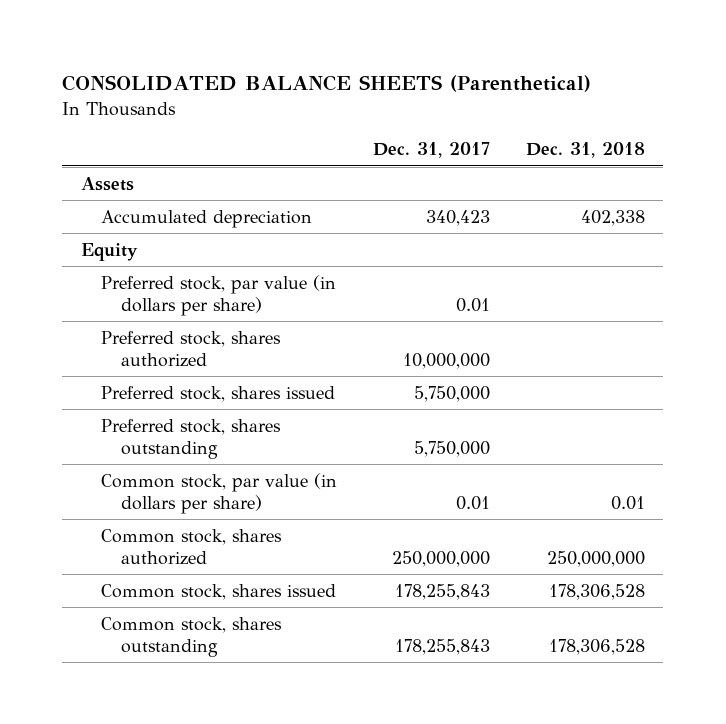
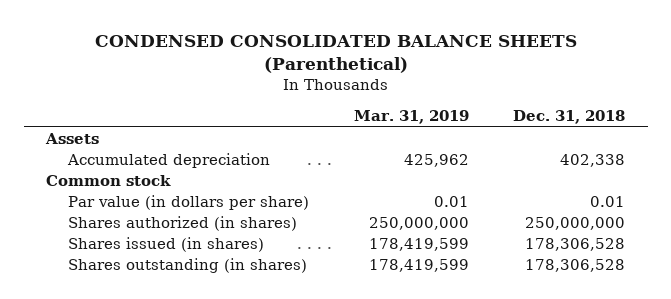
[62,75,592,93] CONSOLIDATED BALANCE SHEETS (Parenthetical) -> [94,34,577,74] CONDENSED CONSOLIDATED BALANCE SHEETS (Parenthetical)
[372,142,490,159] Dec. 31, 2017 -> none
none -> [353,110,469,125] Mar. 31, 2019
[80,242,138,261] Equity -> none
[100,274,336,316] Preferred stock, par value (in dollars per share) -> none
[100,330,281,367] Preferred stock, shares authorized -> none
[100,385,335,402] Preferred stock, shares issued -> none
[100,418,281,459] Preferred stock, shares outstanding -> none
none -> [45,175,171,187] Common stock
[100,472,337,514] Common stock, par value (in dollars per share) -> [68,195,310,211] Par value (in dollars per share)
[100,528,282,565] Common stock, shares authorized -> [68,216,298,232] Shares authorized (in shares)
[100,583,336,600] Common stock, shares issued -> [68,237,265,253] Shares issued (in shares)
[100,616,282,657] Common stock, shares outstanding -> [68,258,308,274] Shares outstanding (in shares)

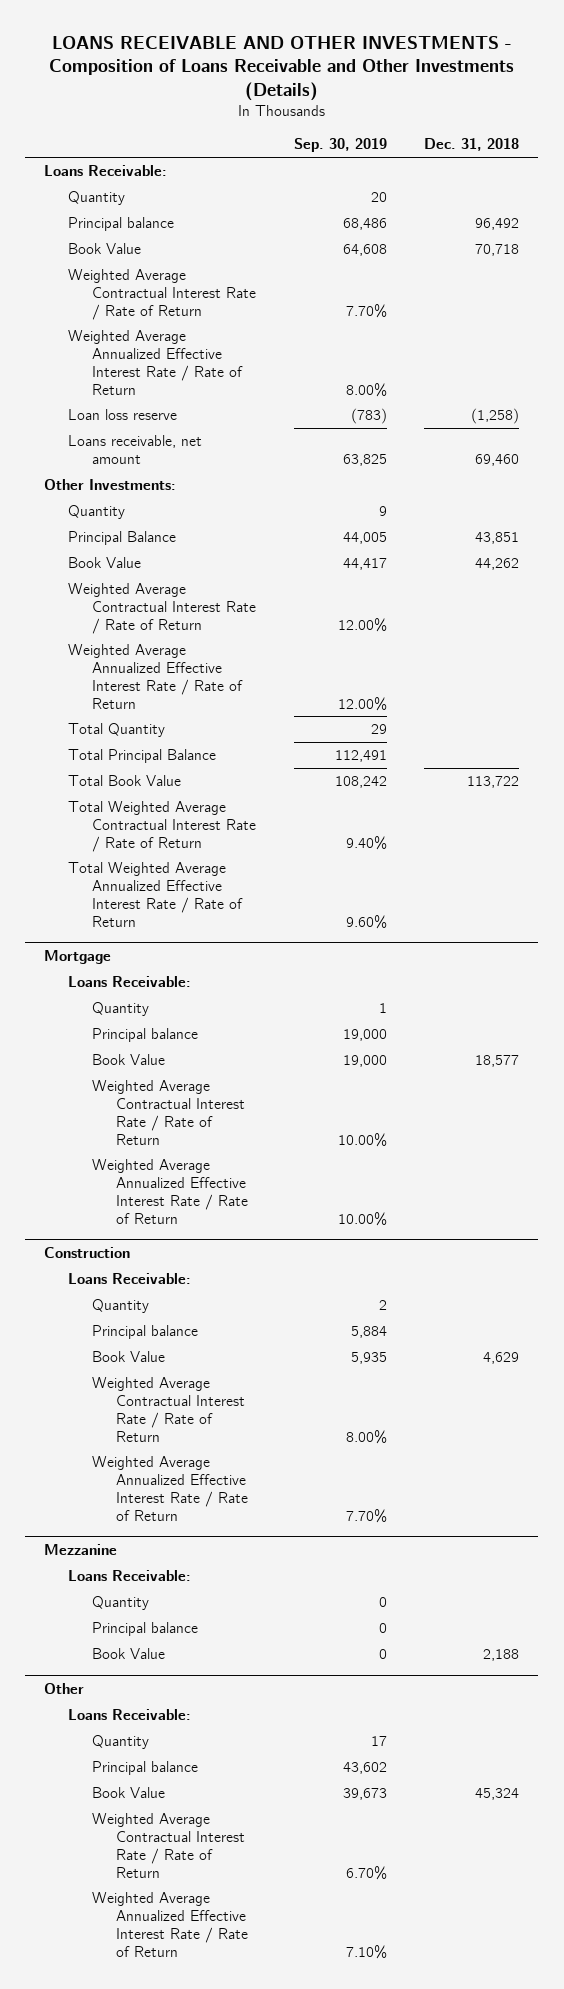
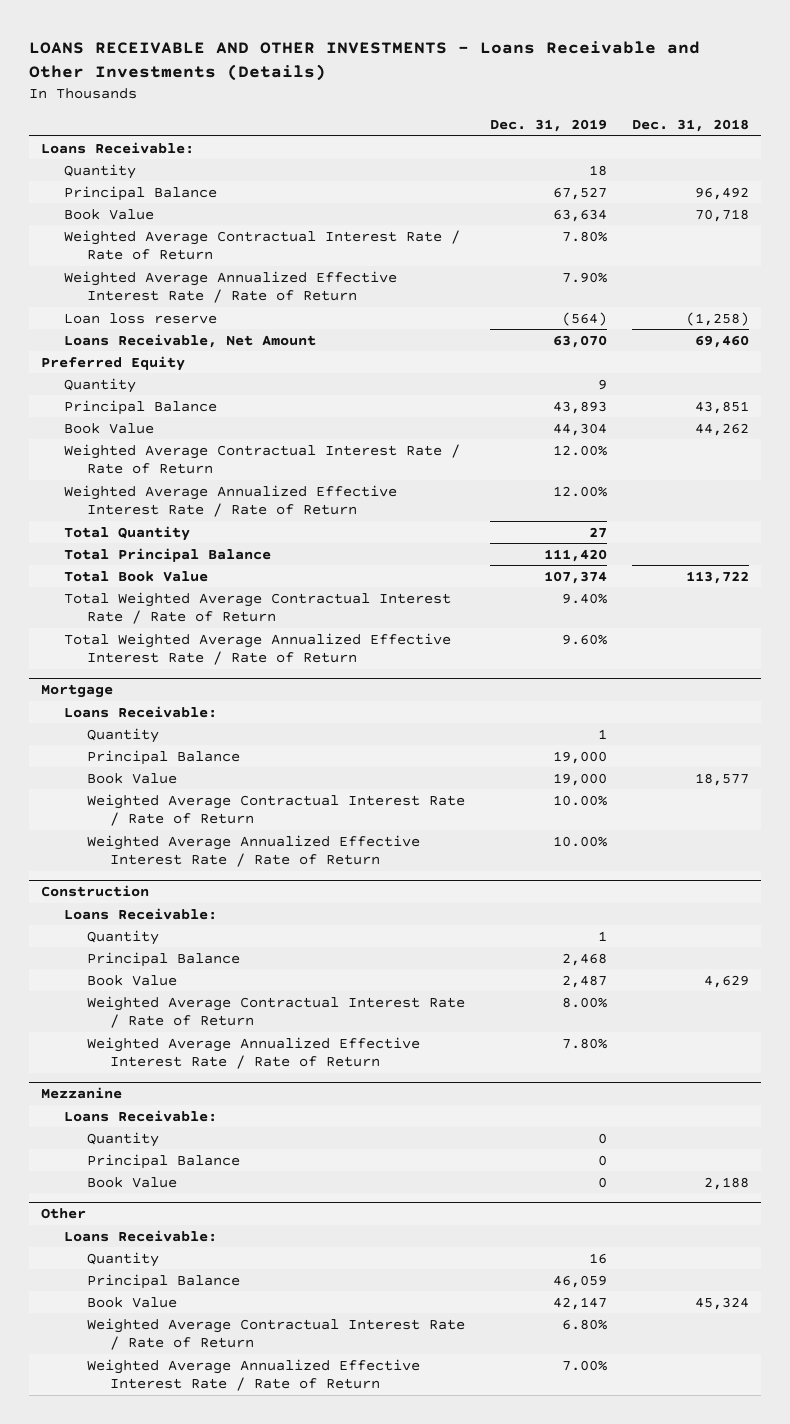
[48,35,514,101] LOANS RECEIVABLE AND OTHER INVESTMENTS - Composition of Loans Receivable and Other Investments (Details) -> [29,41,701,82] LOANS RECEIVABLE AND OTHER INVESTMENTS - Loans Receivable and Other Investments (Details)
[293,138,387,153] Sep. 30, 2019 -> none
none -> [490,119,608,133] Dec. 31, 2019
[68,217,175,232] Principal balance -> [64,185,218,201] Principal Balance
[68,435,203,464] Loans receivable, net amount -> [64,333,317,348] Loans Receivable, Net Amount
[44,479,177,491] Other Investments: -> [41,355,186,371] Preferred Equity
[91,1028,198,1043] Principal balance -> [87,749,241,765] Principal Balance
[91,1325,198,1340] Principal balance -> [87,951,241,967] Principal Balance
[91,1622,198,1637] Principal balance -> [87,1153,241,1169] Principal Balance
[91,1761,198,1776] Principal balance -> [87,1273,241,1289] Principal Balance

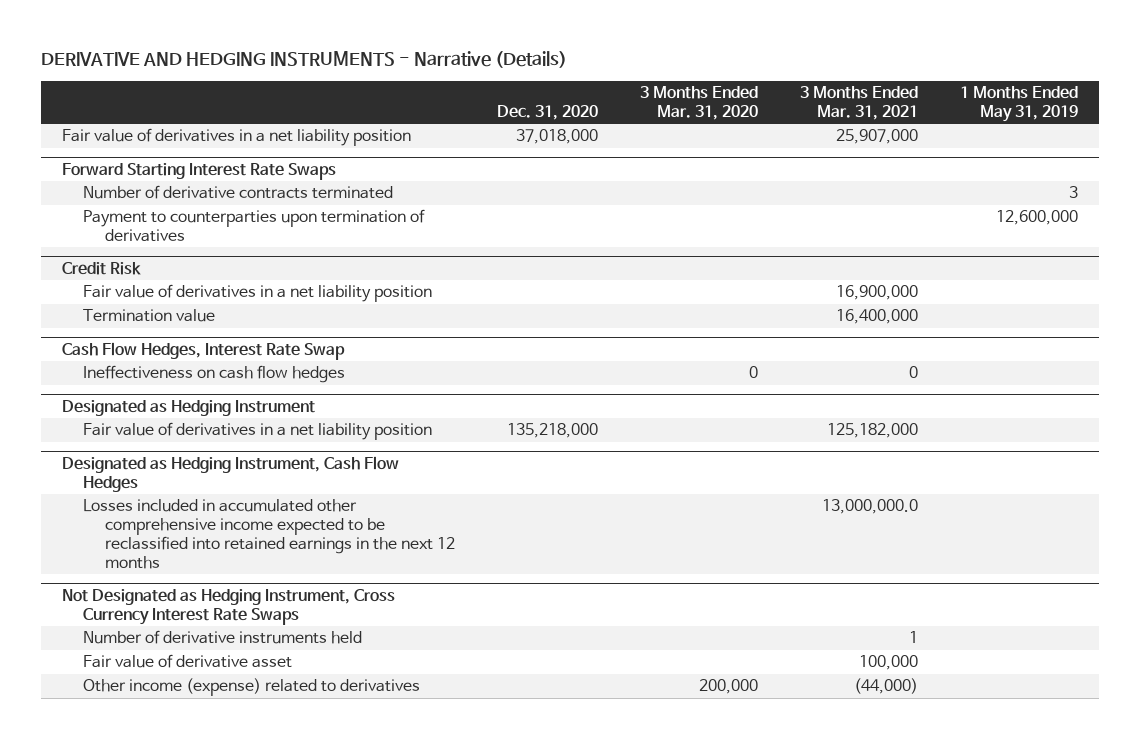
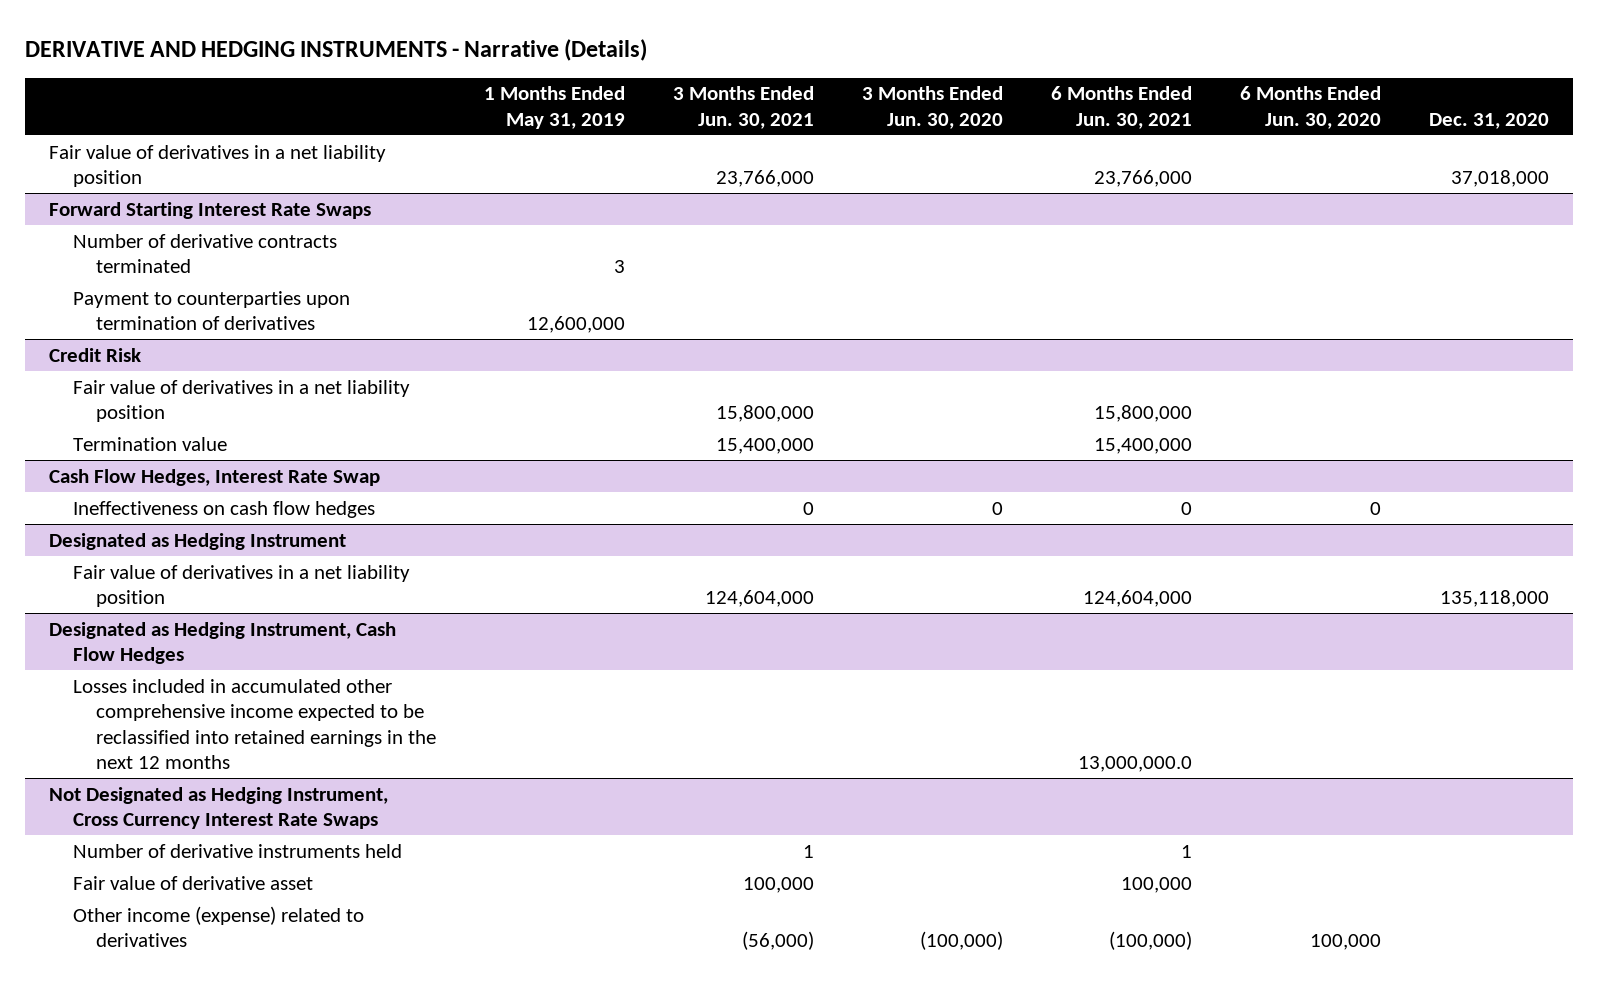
[640,86,759,120] 3 Months Ended Mar. 31, 2020 -> none
[800,86,919,120] 3 Months Ended Mar. 31, 2021 -> none
none -> [672,86,814,129] 3 Months Ended Jun. 30, 2021
none -> [861,86,1003,129] 3 Months Ended Jun. 30, 2020
none -> [1050,86,1192,129] 6 Months Ended Jun. 30, 2021
none -> [1239,86,1381,129] 6 Months Ended Jun. 30, 2020
[507,423,599,439] 135,218,000 -> [1439,590,1549,608] 135,118,000

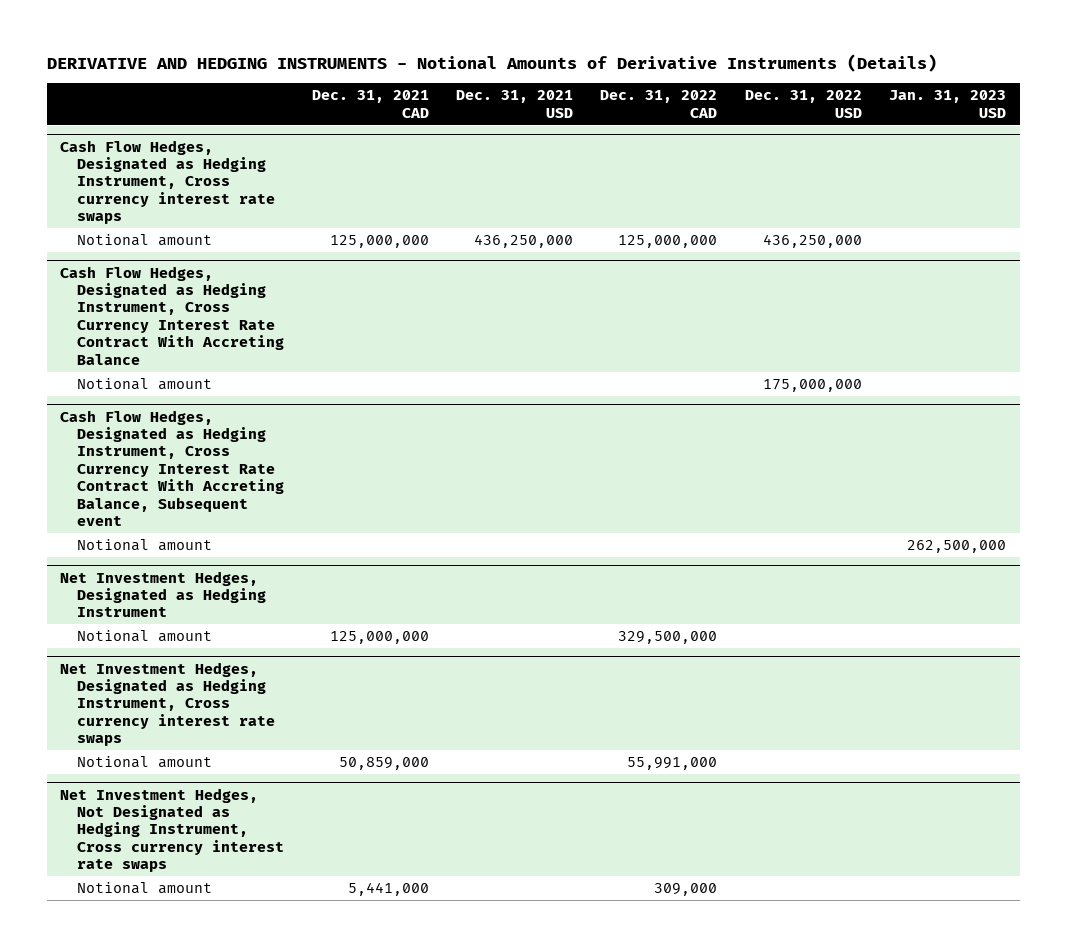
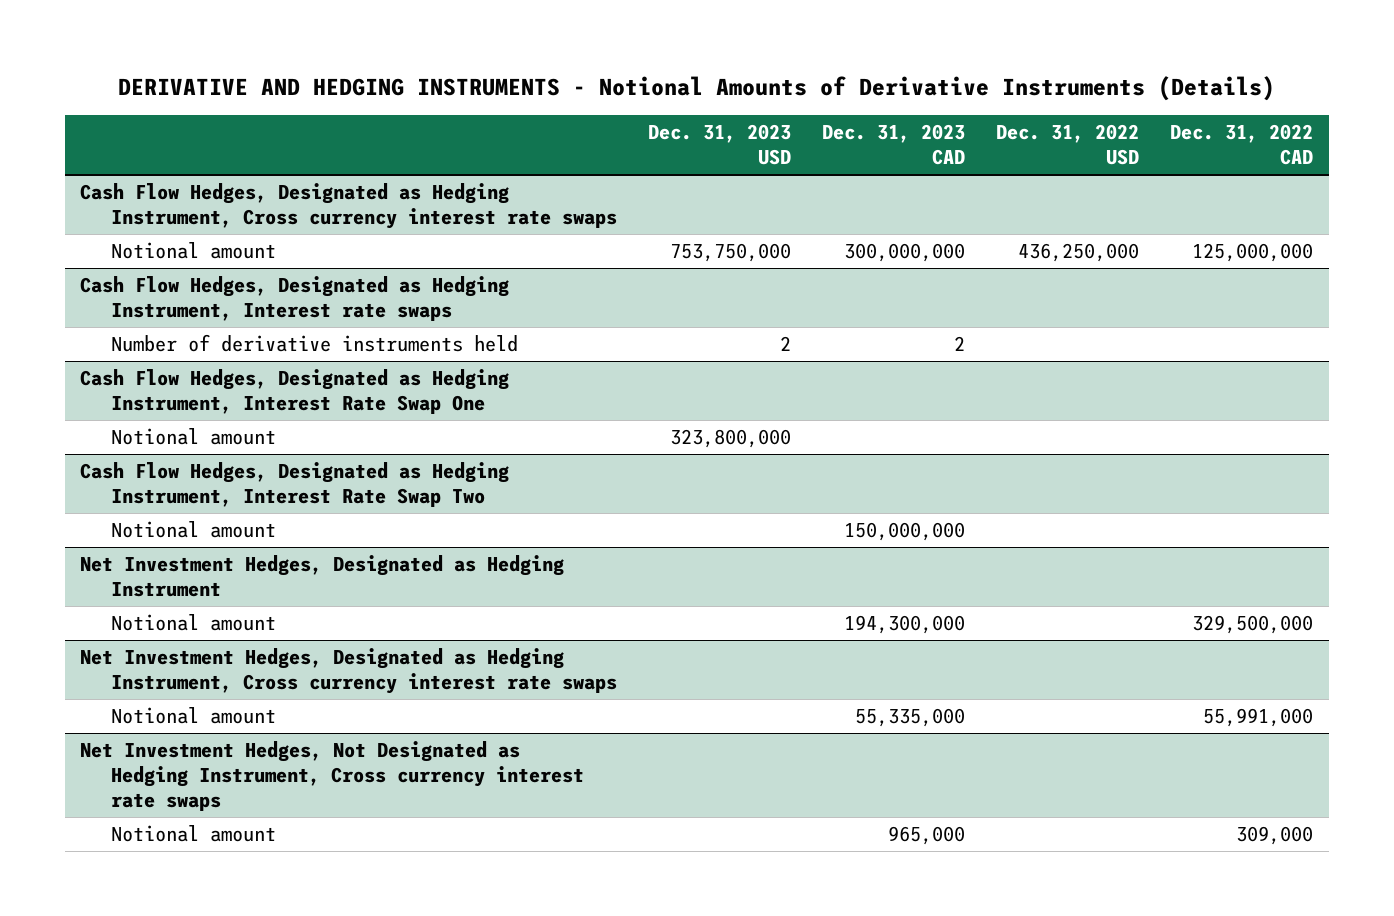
[311,90,429,118] Dec. 31, 2021 CAD -> none
[456,90,574,118] Dec. 31, 2021 USD -> none
[889,90,1007,118] Jan. 31, 2023 USD -> none
none -> [648,123,792,166] Dec. 31, 2023 USD
none -> [822,123,966,166] Dec. 31, 2023 CAD
[77,378,213,391] Notional amount -> none
[60,409,285,527] Cash Flow Hedges, Designated as Hedging Instrument, Cross Currency Interest Rate Contract With Accreting Balance, Subsequent event -> none
[77,539,213,552] Notional amount -> none
[60,265,285,365] Cash Flow Hedges, Designated as Hedging Instrument, Cross Currency Interest Rate Contract With Accreting Balance -> [80,275,510,322] Cash Flow Hedges, Designated as Hedging Instrument, Interest rate swaps
none -> [110,333,518,352] Number of derivative instruments held
none -> [80,368,510,415] Cash Flow Hedges, Designated as Hedging Instrument, Interest Rate Swap One
none -> [110,427,276,445] Notional amount
none -> [80,461,510,508] Cash Flow Hedges, Designated as Hedging Instrument, Interest Rate Swap Two
none -> [110,520,276,538] Notional amount

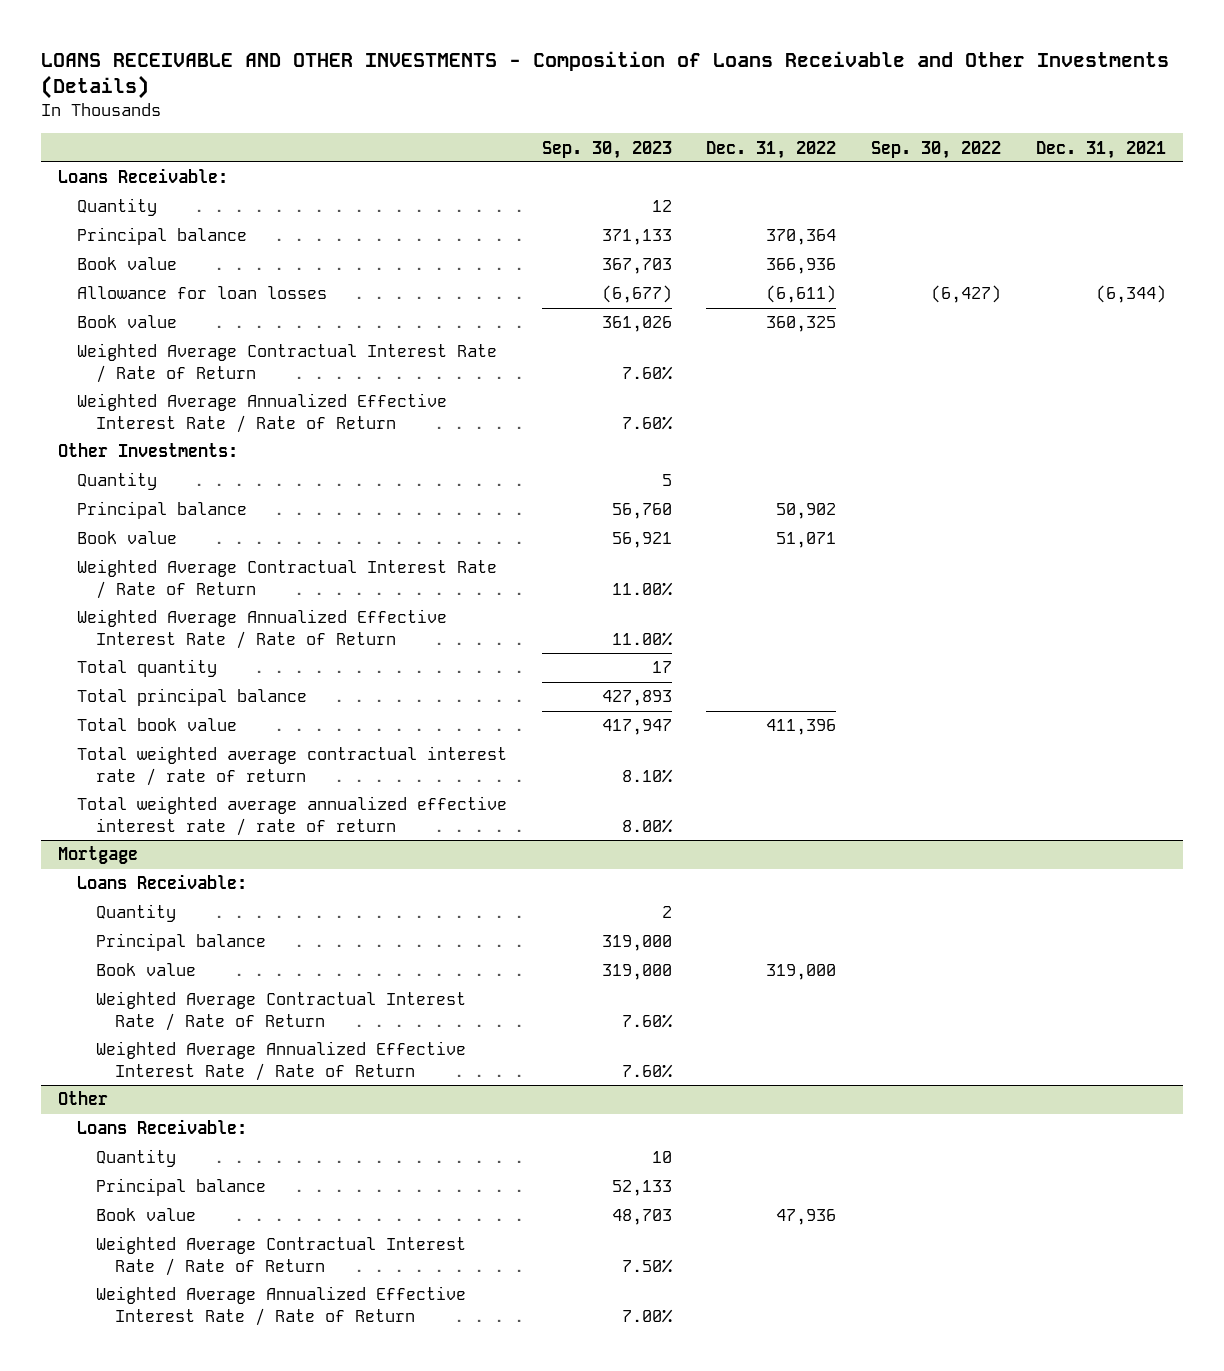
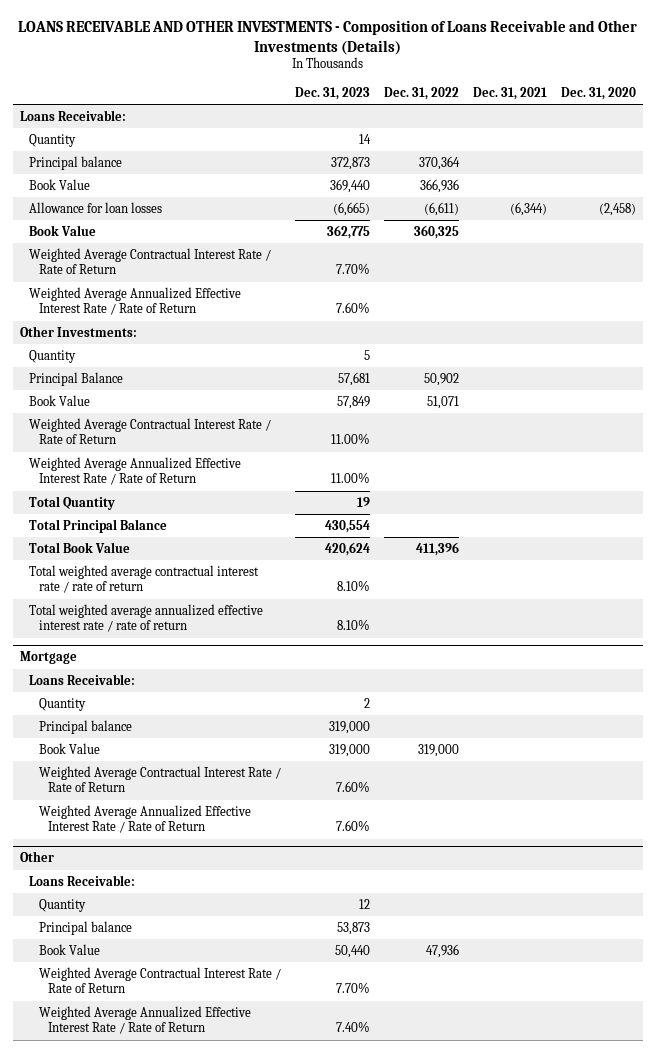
[541,140,672,159] Sep. 30, 2023 -> none
[871,140,1002,159] Sep. 30, 2022 -> none
none -> [294,86,370,100] Dec. 31, 2023
none -> [560,86,636,100] Dec. 31, 2020
[76,257,177,271] Book value -> [29,178,91,190] Book Value
[76,315,177,329] Book value -> [29,224,97,236] Book Value
[76,501,247,520] Principal balance -> [29,371,124,386] Principal Balance
[76,531,177,545] Book value -> [29,394,91,406] Book Value
[76,659,217,678] Total quantity -> [29,495,116,510] Total Quantity
[76,688,307,707] Total principal balance -> [29,518,168,533] Total Principal Balance
[76,718,237,732] Total book value -> [29,541,131,553] Total Book Value
[96,963,197,977] Book value -> [38,742,100,754] Book Value
[96,1208,197,1222] Book value -> [38,943,100,955] Book Value

